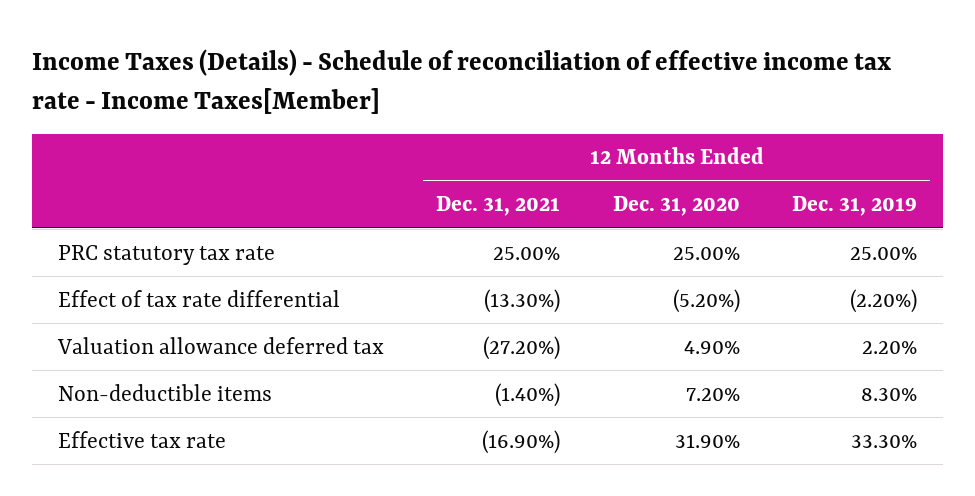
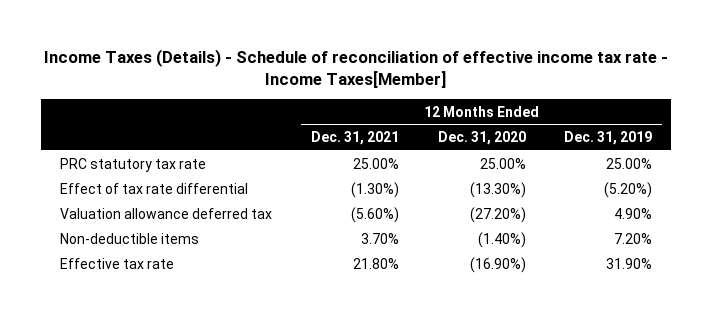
[484,288,561,313] (13.30%) -> [350,181,399,198] (1.30%)
[672,288,740,313] (5.20%) -> [469,181,526,198] (13.30%)
[849,288,917,313] (2.20%) -> [604,181,653,198] (5.20%)
[483,335,561,360] (27.20%) -> [350,206,399,223] (5.60%)
[683,340,740,354] 4.90% -> [469,206,526,223] (27.20%)
[861,340,917,354] 2.20% -> [614,207,653,219] 4.90%
[495,382,561,407] (1.40%) -> [360,232,399,244] 3.70%
[685,387,740,401] 7.20% -> [477,231,526,248] (1.40%)
[860,387,917,401] 8.30% -> [614,232,653,244] 7.20%
[482,429,561,454] (16.90%) -> [352,257,399,269] 21.80%
[674,433,740,448] 31.90% -> [469,256,526,273] (16.90%)
[850,434,917,448] 33.30% -> [606,257,653,269] 31.90%

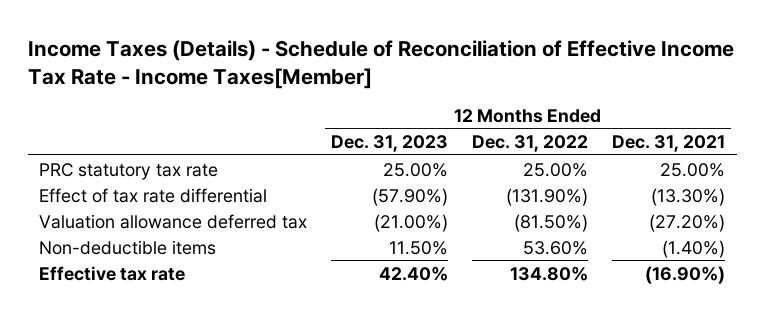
[44,49,669,89] Income Taxes (Details) - Schedule of reconciliation of effective income tax rate - Income Taxes[Member] -> [27,39,734,90] Income Taxes (Details) - Schedule of Reconciliation of Effective Income Tax Rate - Income Taxes[Member]
[437,131,526,146] Dec. 31, 2020 -> none
[564,131,653,146] Dec. 31, 2019 -> none
none -> [331,135,449,153] Dec. 31, 2023
none -> [472,135,589,153] Dec. 31, 2022
[350,181,399,198] (1.30%) -> [650,187,725,206] (13.30%)
[350,206,399,223] (5.60%) -> [648,213,725,232] (27.20%)
[360,232,399,244] 3.70% -> [661,239,725,258] (1.40%)
[352,257,399,269] 21.80% -> [644,265,725,284] (16.90%)

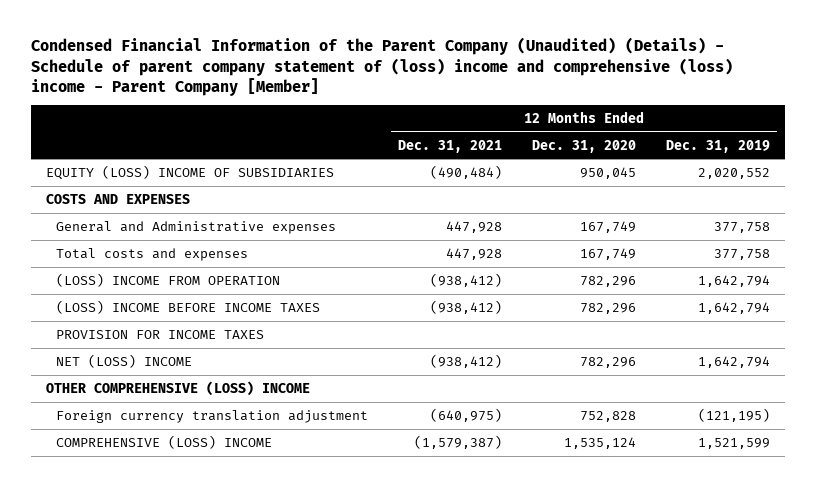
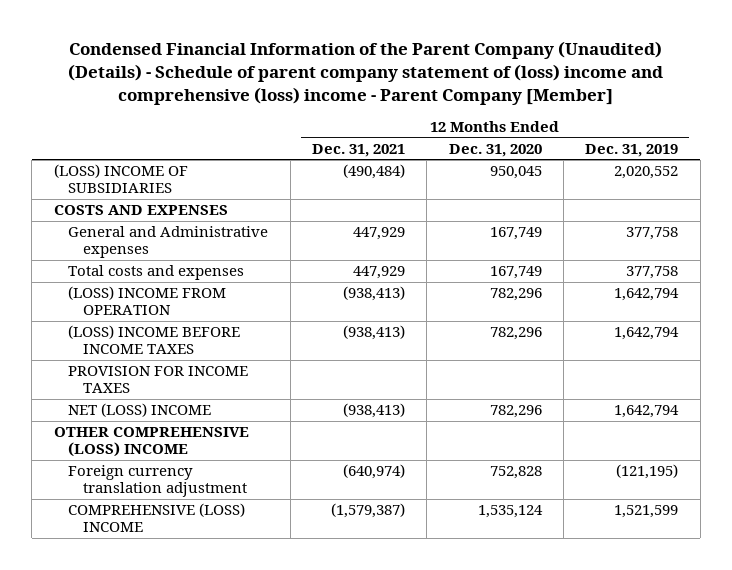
[45,164,334,180] EQUITY (LOSS) INCOME OF SUBSIDIARIES -> [53,164,188,194] (LOSS) INCOME OF SUBSIDIARIES
[446,220,503,233] 447,928 -> [352,227,405,241] 447,929
[446,247,503,260] 447,928 -> [352,266,405,280] 447,929
[430,272,503,287] (938,412) -> [342,286,405,302] (938,413)
[430,299,503,314] (938,412) -> [342,325,405,341] (938,413)
[430,353,503,368] (938,412) -> [342,403,405,419] (938,413)
[430,407,503,422] (640,975) -> [342,464,405,480] (640,974)

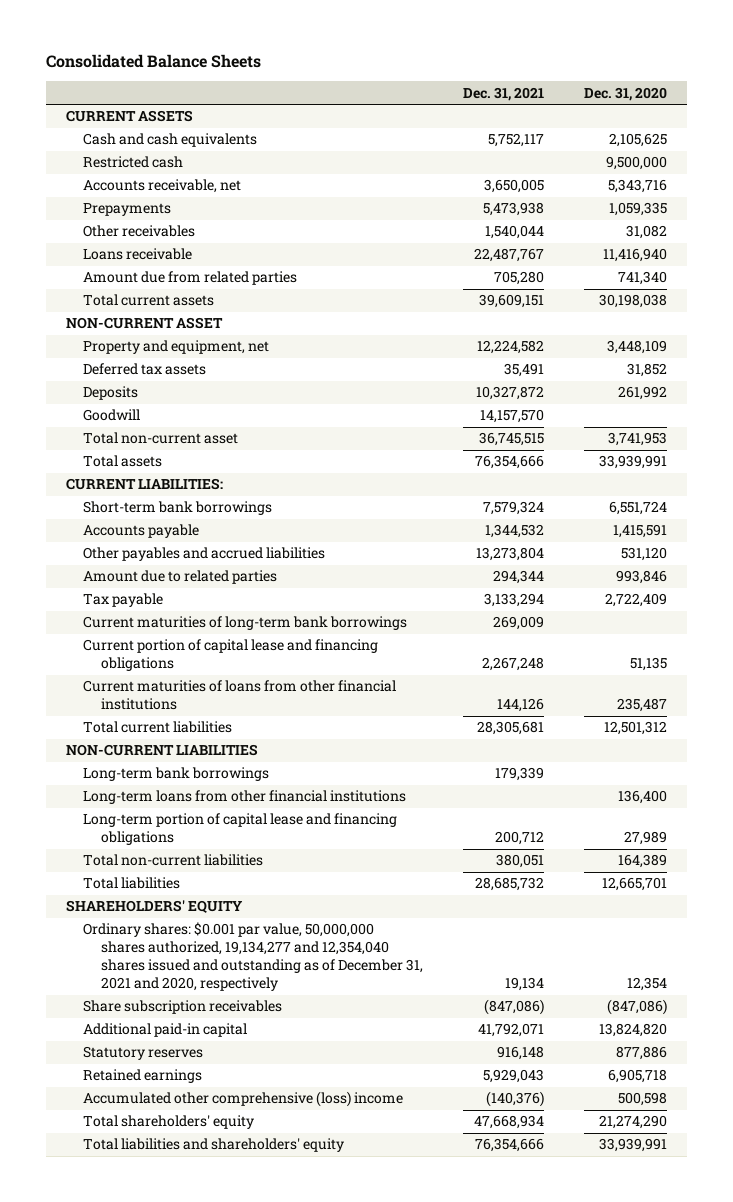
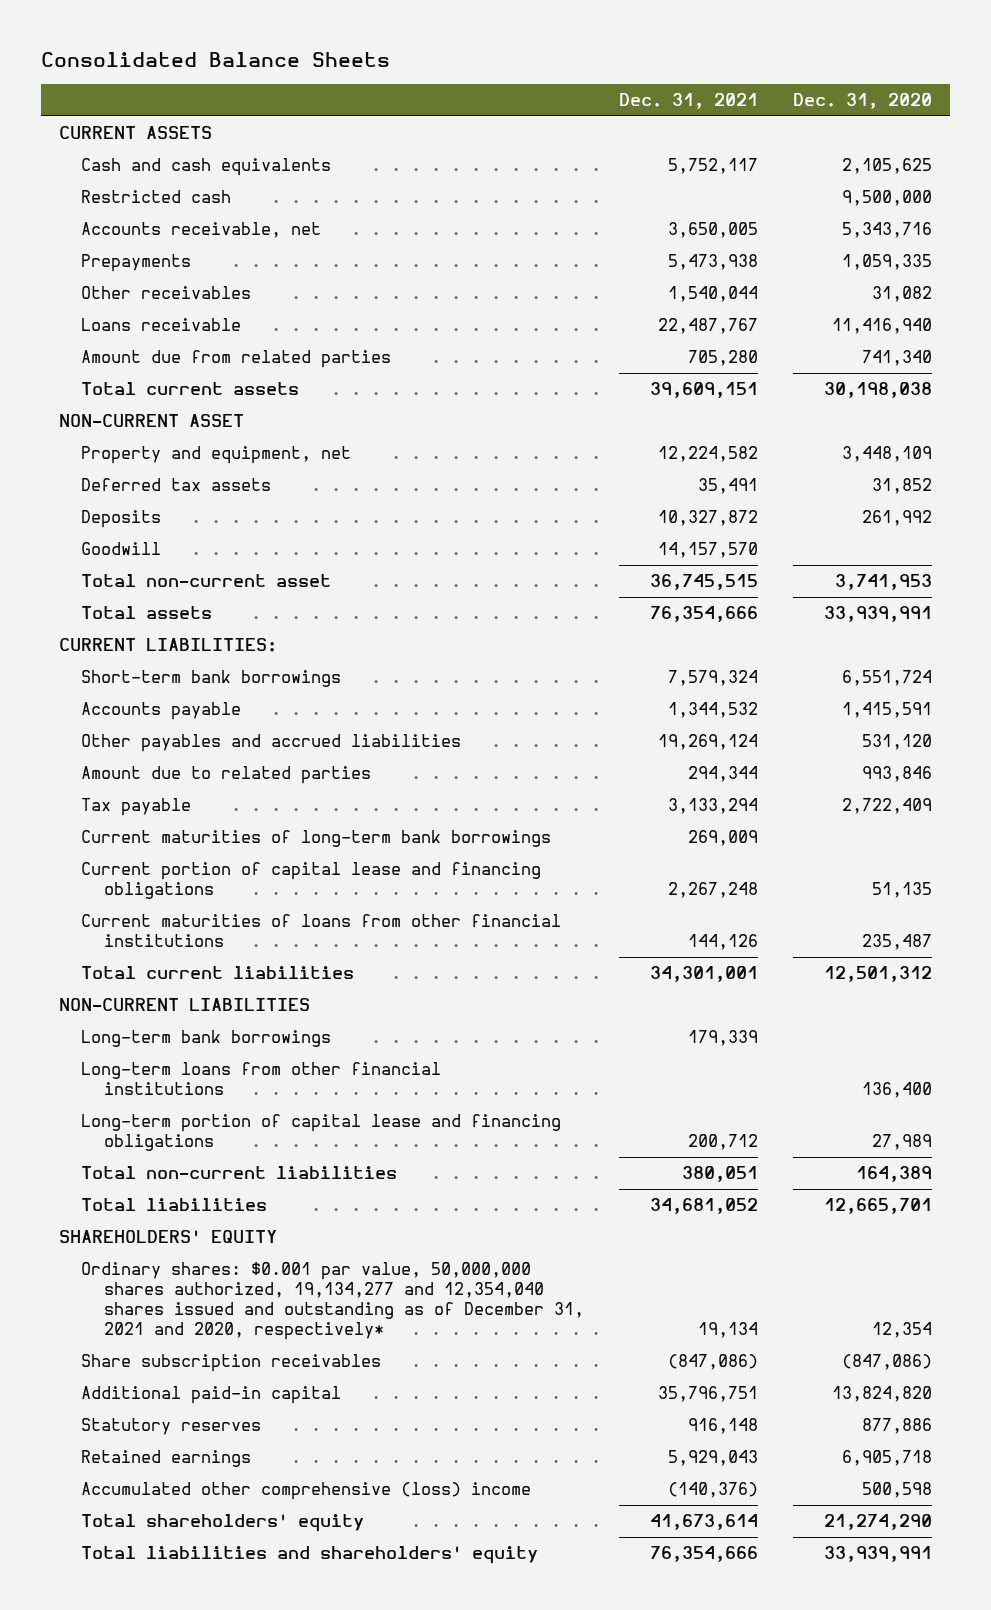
[476,547,545,562] 13,273,804 -> [657,734,758,751] 19,269,124
[477,721,545,736] 28,305,681 -> [649,966,758,983] 34,301,001
[475,877,545,892] 28,685,732 -> [649,1198,758,1215] 34,681,052
[83,922,424,992] Ordinary shares: $0.001 par value, 50,000,000 shares authorized, 19,134,277 and 12,354,040 shares issued and outstanding as of December 31, 2021 and 2020, respectively -> [81,1262,584,1340] Ordinary shares: $0.001 par value, 50,000,000 shares authorized, 19,134,277 and 12,354,040 shares issued and outstanding as of December 31, 2021 and 2020, respectively*
[478,1023,545,1038] 41,792,071 -> [657,1386,758,1403] 35,796,751
[474,1115,545,1130] 47,668,934 -> [649,1514,758,1531] 41,673,614

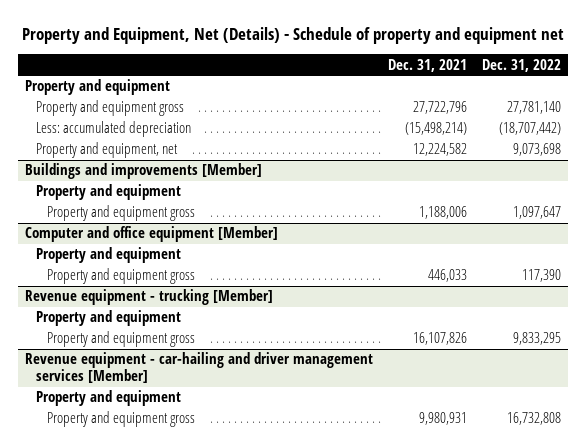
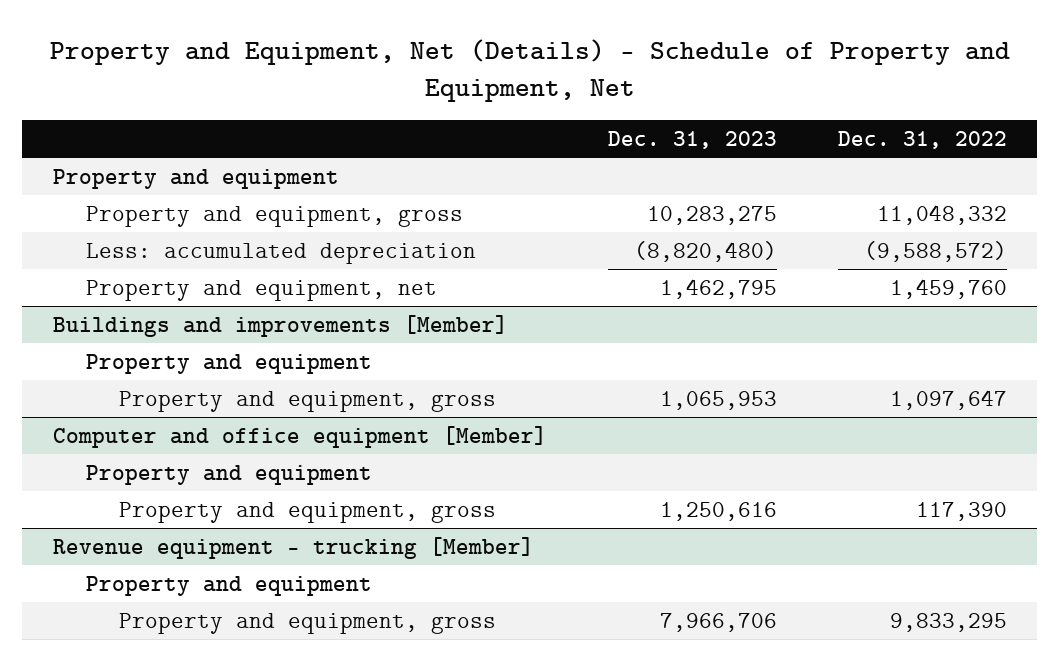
[22,26,565,44] Property and Equipment, Net (Details) - Schedule of property and equipment net -> [49,39,1010,103] Property and Equipment, Net (Details) - Schedule of Property and Equipment, Net
[388,58,468,72] Dec. 31, 2021 -> none
none -> [607,130,777,149] Dec. 31, 2023
[36,100,185,117] Property and equipment gross -> [85,205,463,227] Property and equipment, gross
[506,101,561,115] 27,781,140 -> [876,204,1007,225] 11,048,332
[498,122,561,136] (18,707,442) -> [863,240,1007,262] (9,588,572)
[512,143,561,157] 9,073,698 -> [889,278,1007,299] 1,459,760
[47,205,196,222] Property and equipment gross -> [118,390,496,412] Property and equipment, gross
[47,268,196,285] Property and equipment gross -> [118,501,496,523] Property and equipment, gross
[25,352,374,384] Revenue equipment - car-hailing and driver management services [Member] -> none
[36,390,182,407] Property and equipment -> none
[47,411,196,428] Property and equipment gross -> none
[47,331,196,348] Property and equipment gross -> [118,612,496,634] Property and equipment, gross

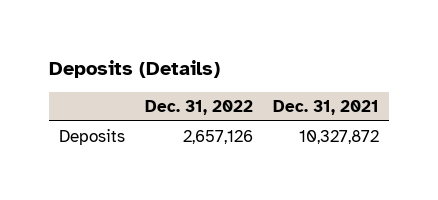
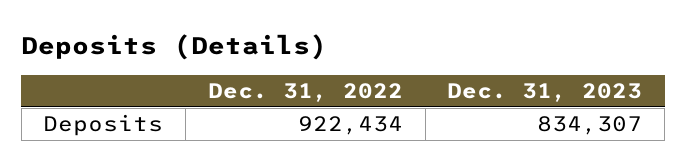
[272,100,379,116] Dec. 31, 2021 -> none
none -> [447,83,643,103] Dec. 31, 2023
[182,130,253,145] 2,657,126 -> [297,116,403,136] 922,434

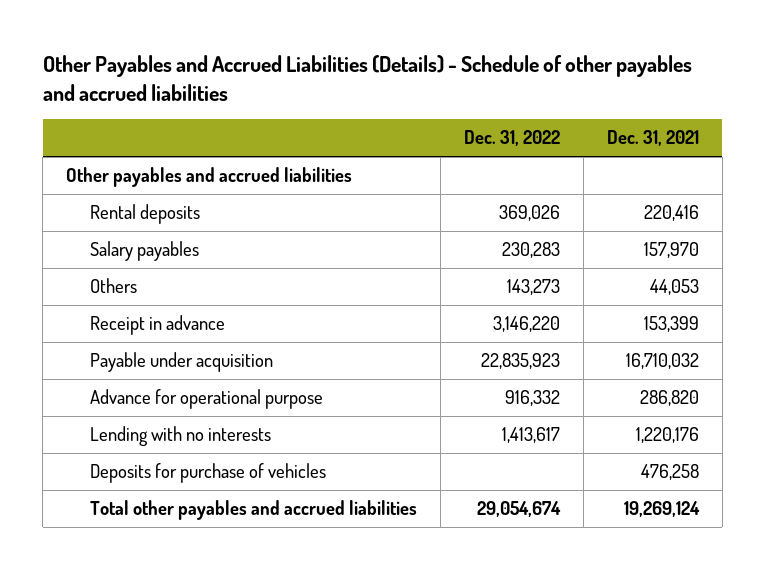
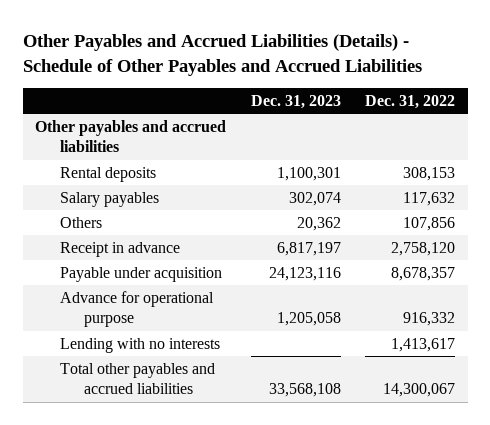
[42,54,692,101] Other Payables and Accrued Liabilities (Details) - Schedule of other payables and accrued liabilities -> [22,34,422,77] Other Payables and Accrued Liabilities (Details) - Schedule of Other Payables and Accrued Liabilities
[606,130,699,147] Dec. 31, 2021 -> none
none -> [250,94,341,109] Dec. 31, 2023
[498,205,560,222] 369,026 -> [403,166,456,181] 308,153
[501,242,560,259] 230,283 -> [403,191,456,206] 117,632
[506,279,560,296] 143,273 -> [403,216,456,231] 107,856
[492,316,560,333] 3,146,220 -> [391,241,456,256] 2,758,120
[480,353,560,370] 22,835,923 -> [391,266,456,281] 8,678,357
[90,463,327,484] Deposits for purchase of vehicles -> none
[476,501,561,518] 29,054,674 -> [383,383,456,398] 14,300,067

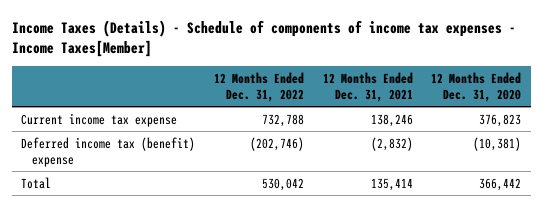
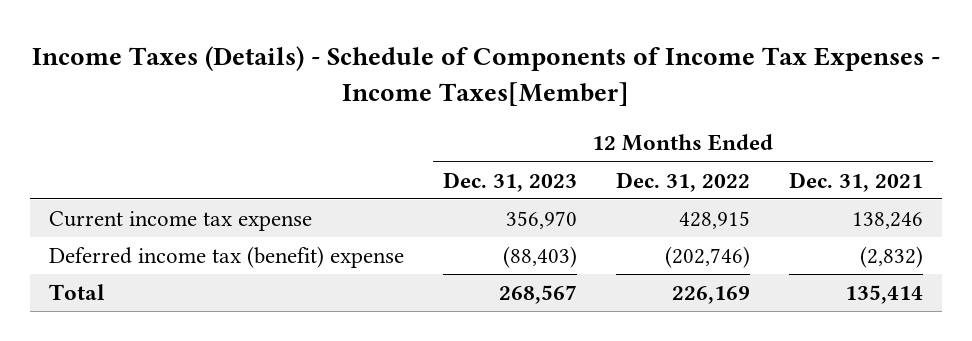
[12,19,517,58] Income Taxes (Details) - Schedule of components of income tax expenses - Income Taxes[Member] -> [31,46,940,106] Income Taxes (Details) - Schedule of Components of Income Tax Expenses - Income Taxes[Member]
[431,72,522,103] 12 Months Ended Dec. 31, 2020 -> none
none -> [443,171,578,192] Dec. 31, 2023
[261,113,304,127] 732,788 -> [678,211,750,230] 428,915
[261,177,304,191] 530,042 -> [671,286,750,305] 226,169

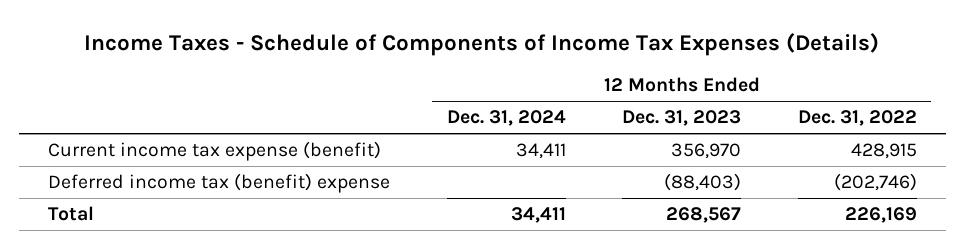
[31,46,940,106] Income Taxes (Details) - Schedule of Components of Income Tax Expenses - Income Taxes[Member] -> [84,32,880,56] Income Taxes - Schedule of Components of Income Tax Expenses (Details)
[788,171,923,192] Dec. 31, 2021 -> none
none -> [446,110,566,127] Dec. 31, 2024
[49,211,313,232] Current income tax expense -> [47,141,381,162] Current income tax expense (benefit)

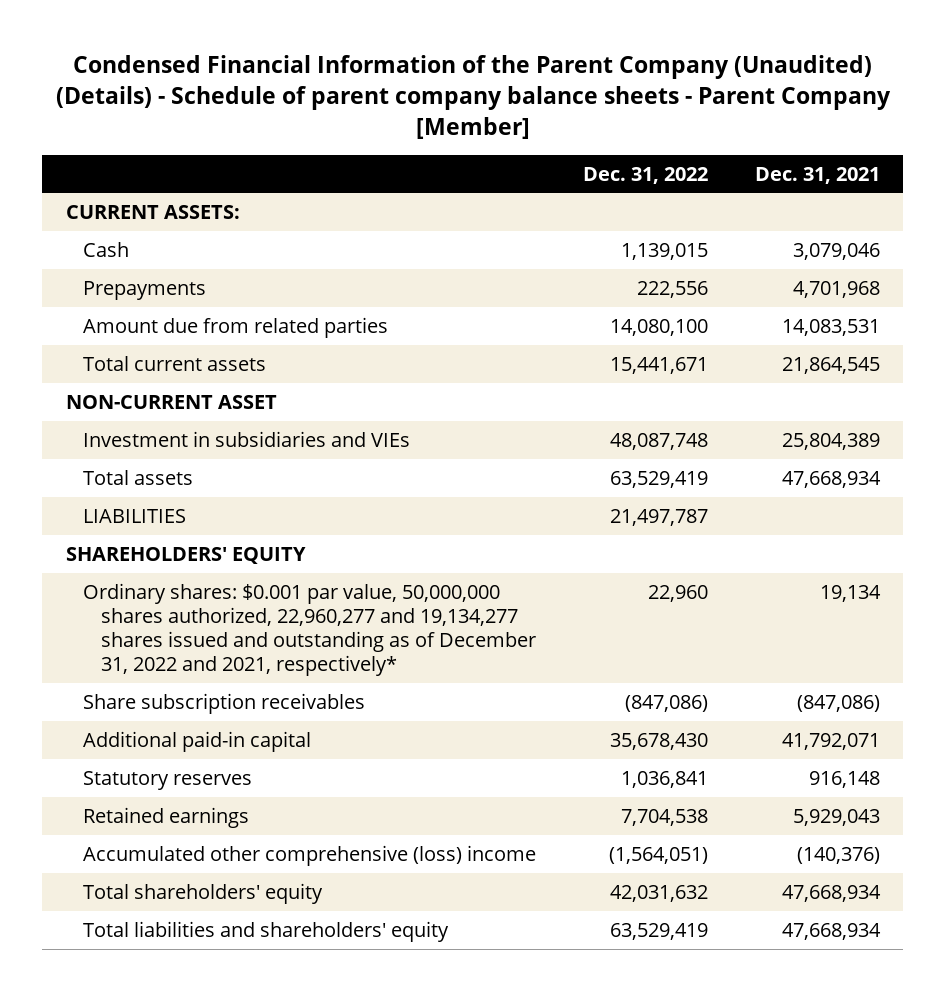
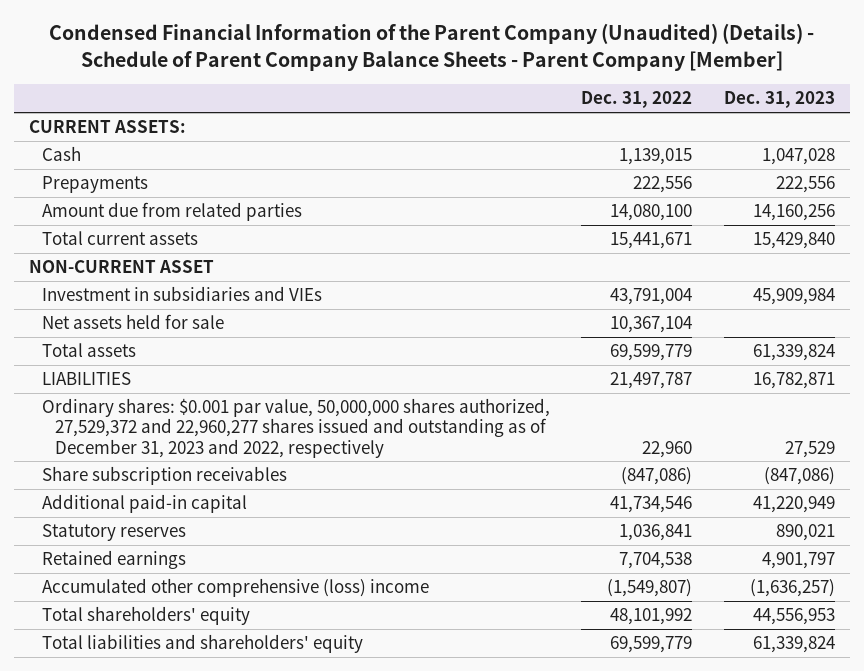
[55,55,891,139] Condensed Financial Information of the Parent Company (Unaudited) (Details) - Schedule of parent company balance sheets - Parent Company [Member] -> [49,23,815,72] Condensed Financial Information of the Parent Company (Unaudited) (Details) - Schedule of Parent Company Balance Sheets - Parent Company [Member]
[754,166,880,184] Dec. 31, 2021 -> none
none -> [723,91,835,109] Dec. 31, 2023
[610,432,709,450] 48,087,748 -> [610,288,693,306] 43,791,004
none -> [42,314,225,330] Net assets held for sale
[610,470,709,488] 63,529,419 -> [610,344,693,362] 69,599,779
[65,546,306,564] SHAREHOLDERS' EQUITY -> none
[83,582,537,676] Ordinary shares: $0.001 par value, 50,000,000 shares authorized, 22,960,277 and 19,134,277 shares issued and outstanding as of December 31, 2022 and 2021, respectively* -> [42,398,551,458] Ordinary shares: $0.001 par value, 50,000,000 shares authorized, 27,529,372 and 22,960,277 shares issued and outstanding as of December 31, 2023 and 2022, respectively
[610,732,709,750] 35,678,430 -> [610,496,693,514] 41,734,546
[609,846,709,864] (1,564,051) -> [607,579,693,598] (1,549,807)
[610,884,709,902] 42,031,632 -> [610,608,693,626] 48,101,992
[610,922,709,940] 63,529,419 -> [610,636,693,654] 69,599,779

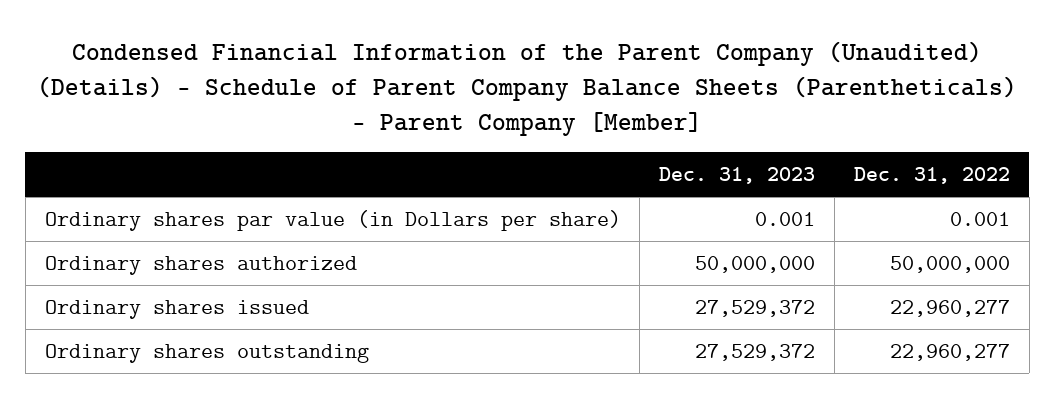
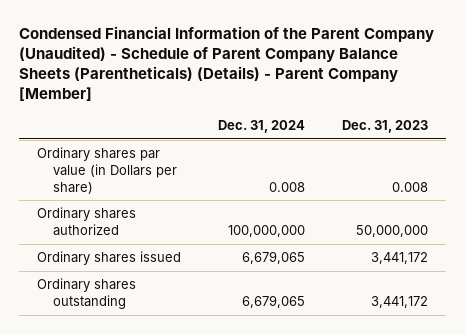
[37,41,1018,136] Condensed Financial Information of the Parent Company (Unaudited) (Details) - Schedule of Parent Company Balance Sheets (Parentheticals) - Parent Company [Member] -> [18,25,434,101] Condensed Financial Information of the Parent Company (Unaudited) - Schedule of Parent Company Balance Sheets (Parentheticals) (Details) - Parent Company [Member]
[853,167,1010,185] Dec. 31, 2022 -> none
none -> [218,120,306,134] Dec. 31, 2024
[755,211,816,226] 0.001 -> [392,181,429,192] 0.008
[695,299,816,317] 27,529,372 -> [371,252,429,265] 3,441,172
[695,343,816,361] 27,529,372 -> [371,295,429,308] 3,441,172

